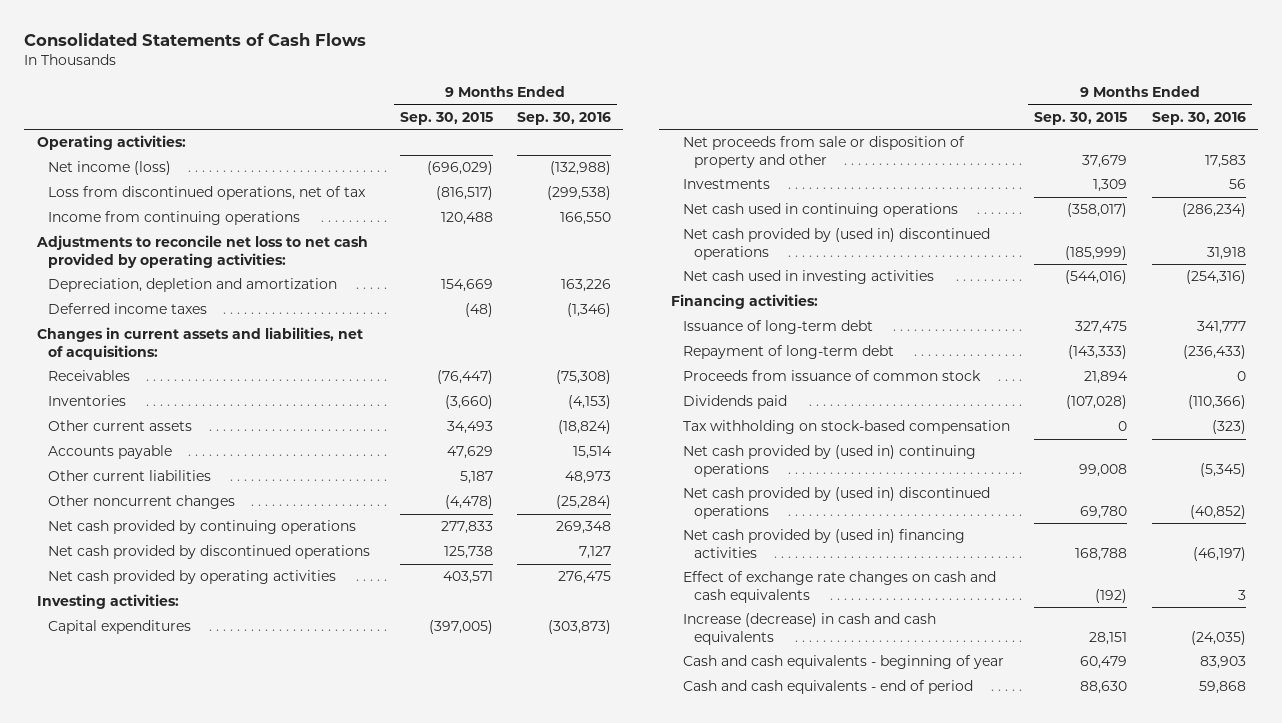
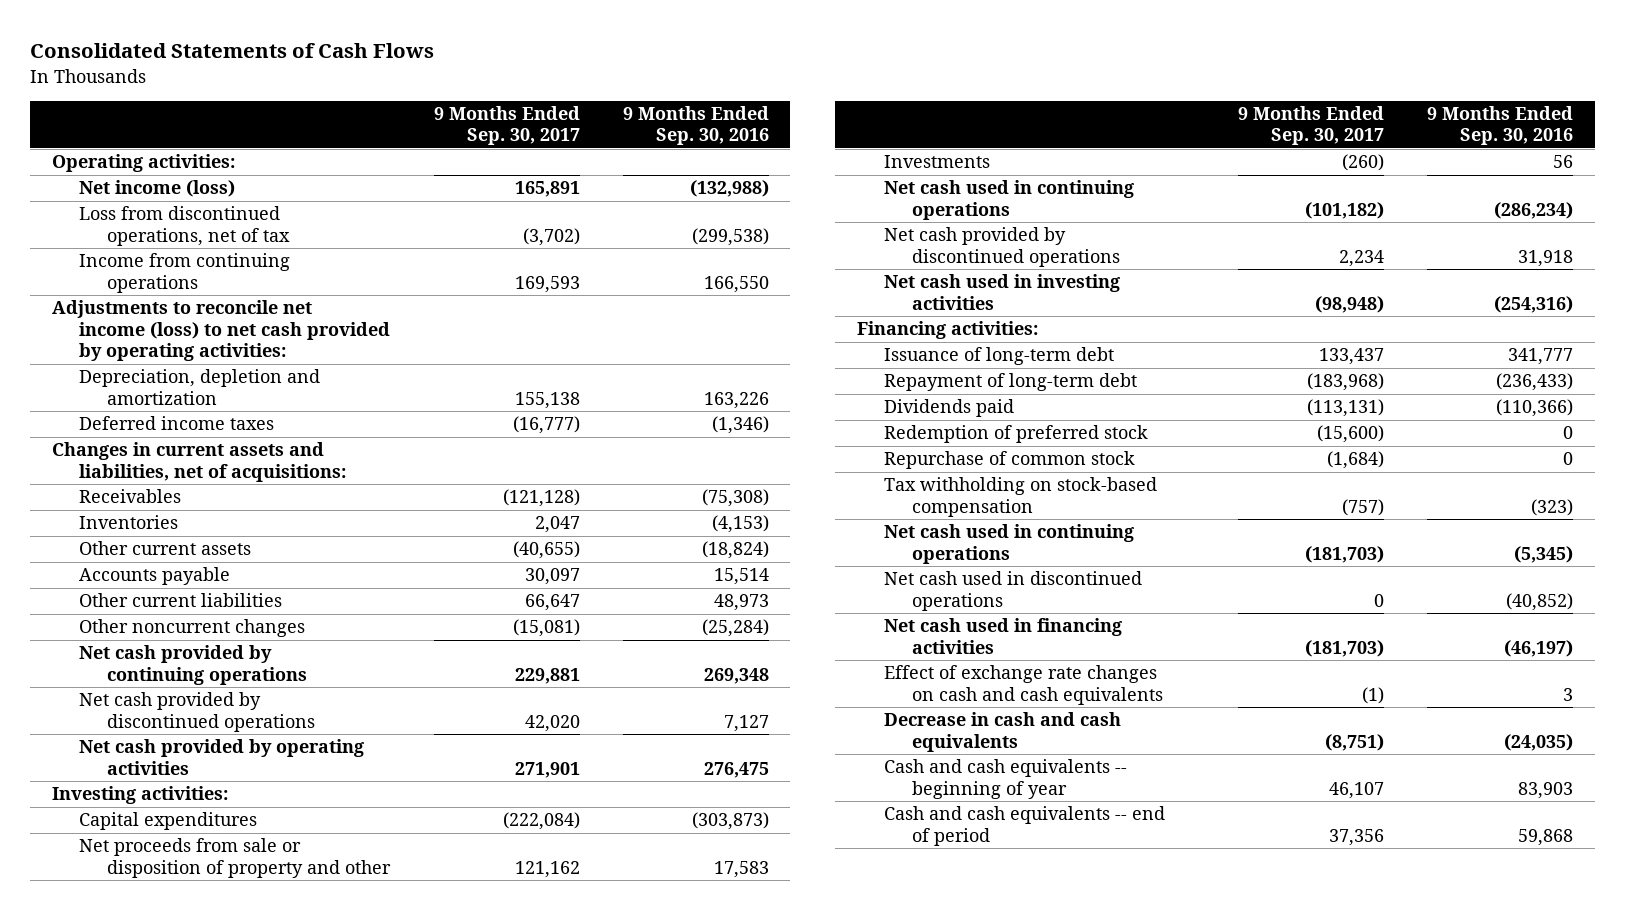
[399,111,493,125] Sep. 30, 2015 -> none
none -> [433,105,580,146] 9 Months Ended Sep. 30, 2017
[35,235,368,268] Adjustments to reconcile net loss to net cash provided by operating activities: -> [51,300,391,362] Adjustments to reconcile net income (loss) to net cash provided by operating activities:
[682,228,990,260] Net cash provided by (used in) discontinued operations -> [884,227,1120,267] Net cash provided by discontinued operations
[682,370,981,382] Proceeds from issuance of common stock -> none
none -> [884,425,1149,444] Redemption of preferred stock
none -> [884,451,1136,470] Repurchase of common stock
[682,445,976,477] Net cash provided by (used in) continuing operations -> [884,524,1135,564] Net cash used in continuing operations
[682,487,990,519] Net cash provided by (used in) discontinued operations -> [884,571,1143,611] Net cash used in discontinued operations
[682,529,965,558] Net cash provided by (used in) financing activities -> [884,618,1123,654] Net cash used in financing activities
[682,613,936,645] Increase (decrease) in cash and cash equivalents -> [884,712,1122,752] Decrease in cash and cash equivalents
[682,655,1004,670] Cash and cash equivalents - beginning of year -> [884,759,1128,799] Cash and cash equivalents -- beginning of year
[682,680,973,695] Cash and cash equivalents - end of period -> [884,806,1166,846] Cash and cash equivalents -- end of period

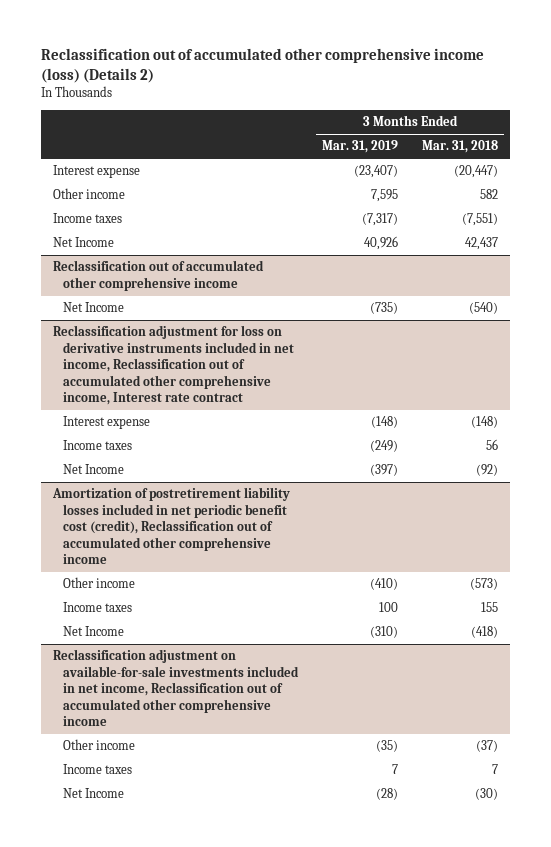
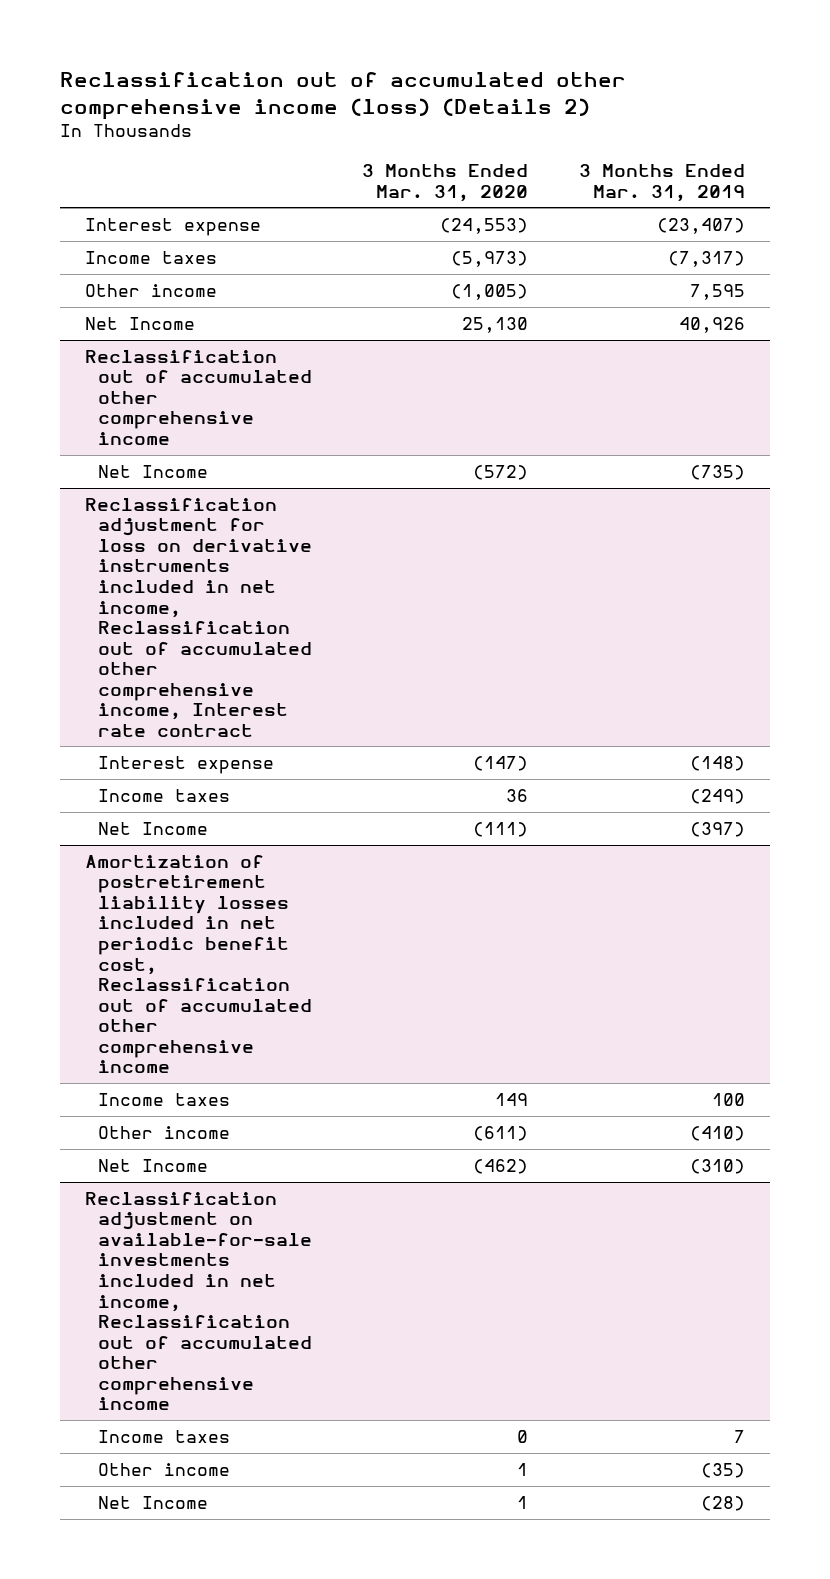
[422,140,499,154] Mar. 31, 2018 -> none
none -> [362,164,529,202] 3 Months Ended Mar. 31, 2020
[52,188,125,200] Other income -> [85,283,218,297] Other income
[62,577,135,589] Other income -> none
[51,487,290,565] Amortization of postretirement liability losses included in net periodic benefit cost (credit), Reclassification out of accumulated other comprehensive income -> [85,854,312,1074] Amortization of postretirement liability losses included in net periodic benefit cost, Reclassification out of accumulated other comprehensive income
none -> [97,1125,230,1139] Other income
[62,739,135,751] Other income -> [97,1462,230,1476] Other income

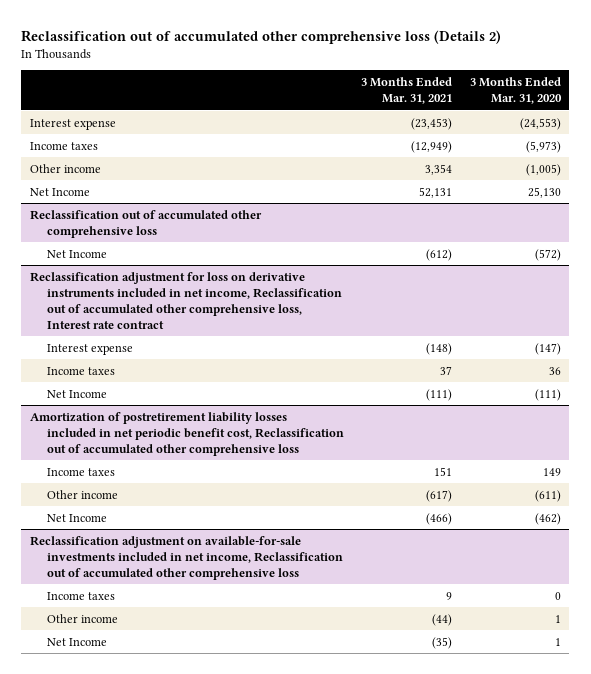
[59,71,626,120] Reclassification out of accumulated other comprehensive income (loss) (Details 2) -> [21,29,502,44] Reclassification out of accumulated other comprehensive loss (Details 2)
[578,164,745,202] 3 Months Ended Mar. 31, 2019 -> none
none -> [361,77,453,105] 3 Months Ended Mar. 31, 2021
[85,349,312,446] Reclassification out of accumulated other comprehensive income -> [29,209,262,238] Reclassification out of accumulated other comprehensive loss
[85,497,312,737] Reclassification adjustment for loss on derivative instruments included in net income, Reclassification out of accumulated other comprehensive income, Interest rate contract -> [29,271,342,329] Reclassification adjustment for loss on derivative instruments included in net income, Reclassification out of accumulated other comprehensive loss, Interest rate contract
[85,854,312,1074] Amortization of postretirement liability losses included in net periodic benefit cost, Reclassification out of accumulated other comprehensive income -> [29,411,344,456] Amortization of postretirement liability losses included in net periodic benefit cost, Reclassification out of accumulated other comprehensive loss
[85,1191,312,1411] Reclassification adjustment on available-for-sale investments included in net income, Reclassification out of accumulated other comprehensive income -> [29,535,343,580] Reclassification adjustment on available-for-sale investments included in net income, Reclassification out of accumulated other comprehensive loss

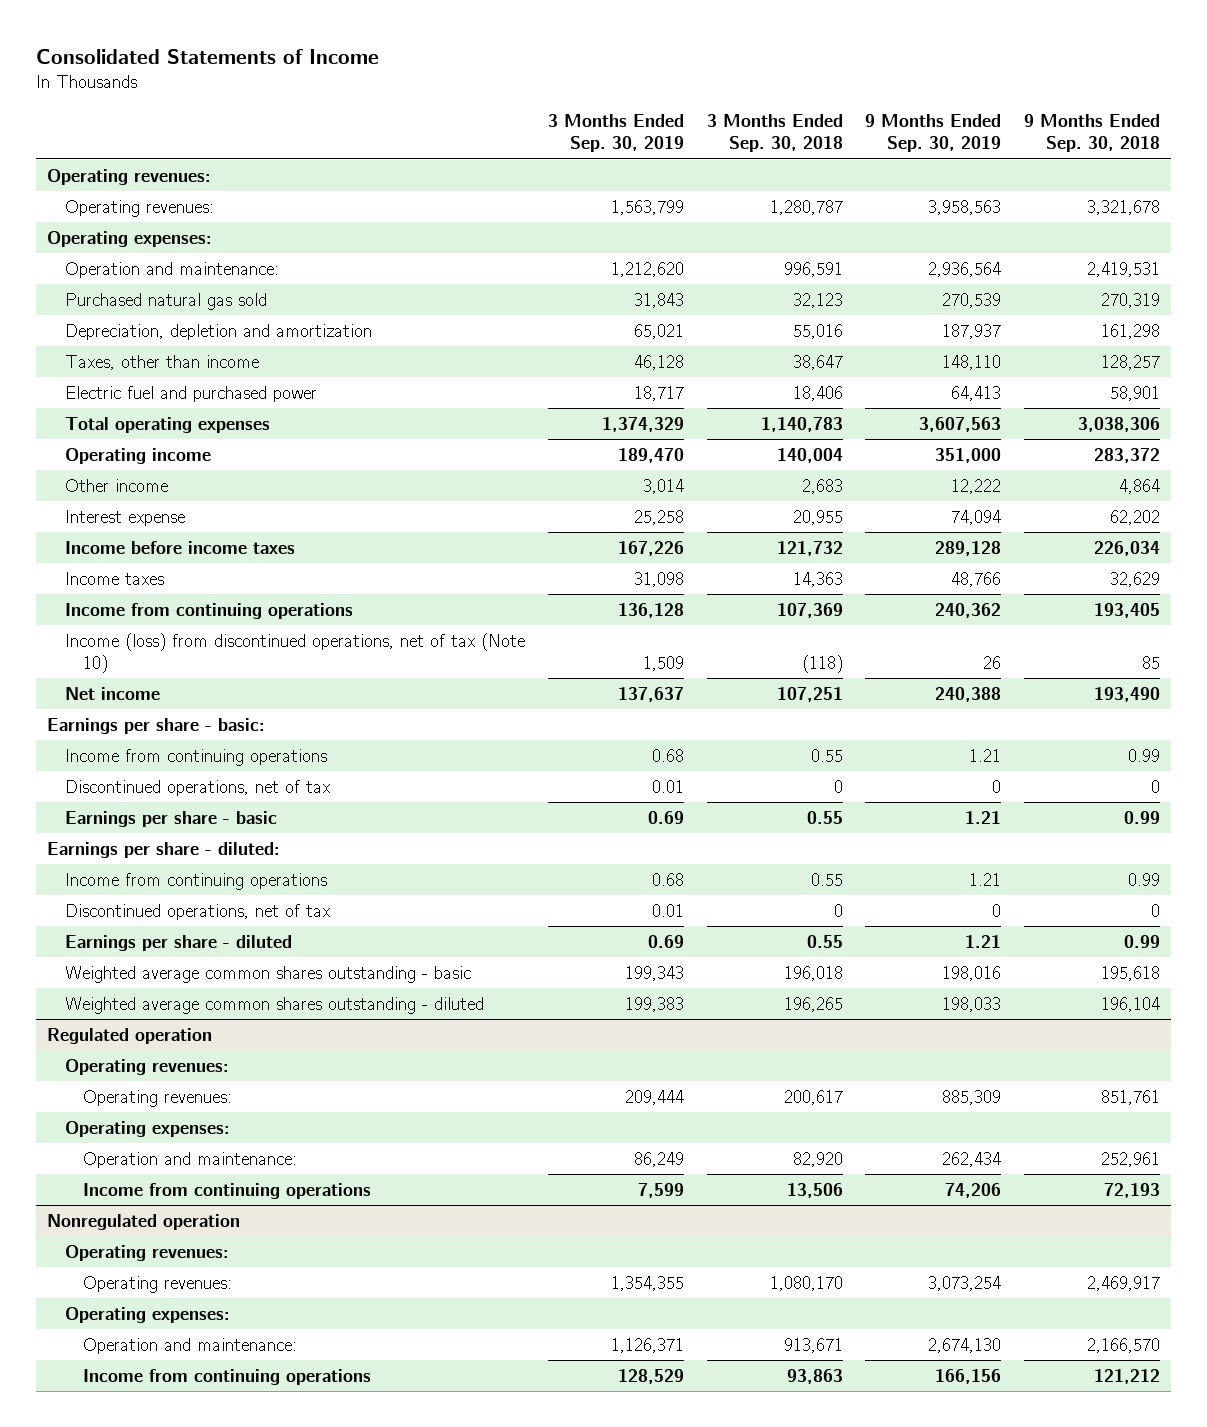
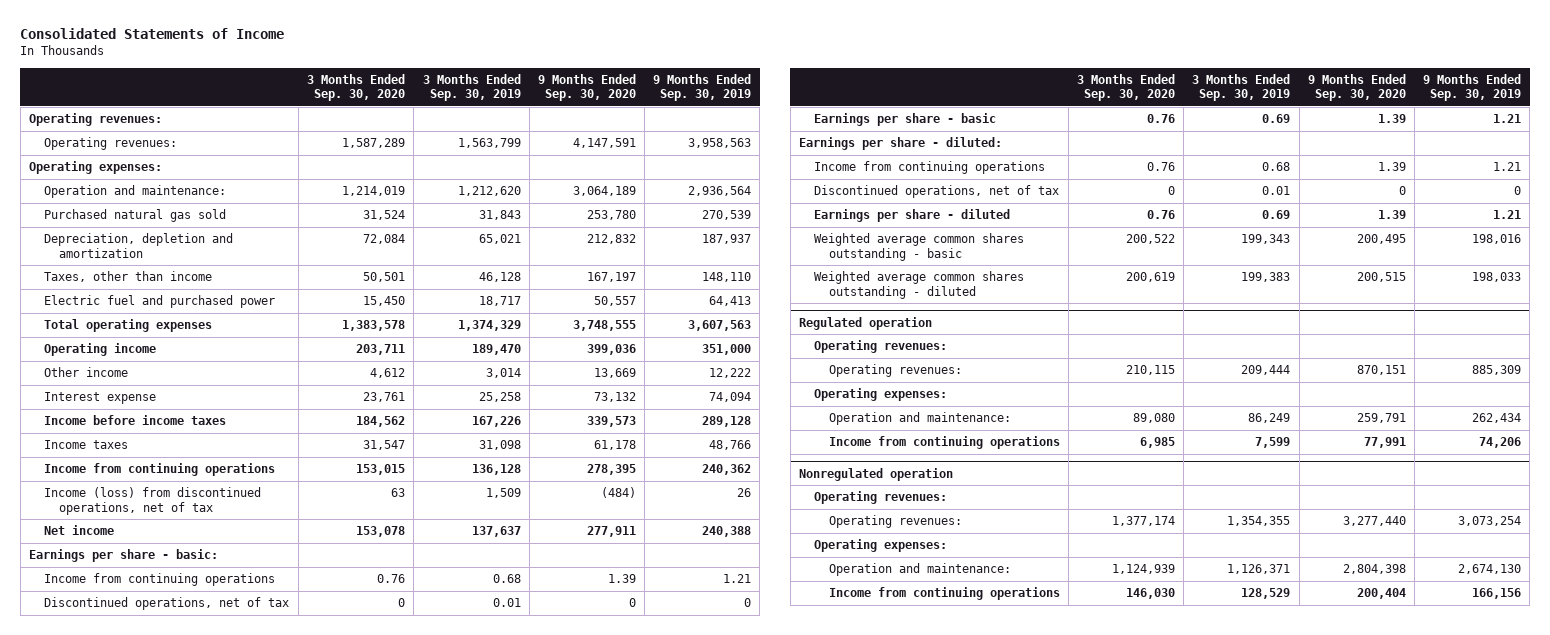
[706,113,843,153] 3 Months Ended Sep. 30, 2018 -> none
[1023,113,1160,153] 9 Months Ended Sep. 30, 2018 -> none
none -> [307,73,406,102] 3 Months Ended Sep. 30, 2020
none -> [537,73,636,102] 9 Months Ended Sep. 30, 2020
[65,632,526,673] Income (loss) from discontinued operations, net of tax (Note 10) -> [43,487,261,515] Income (loss) from discontinued operations, net of tax

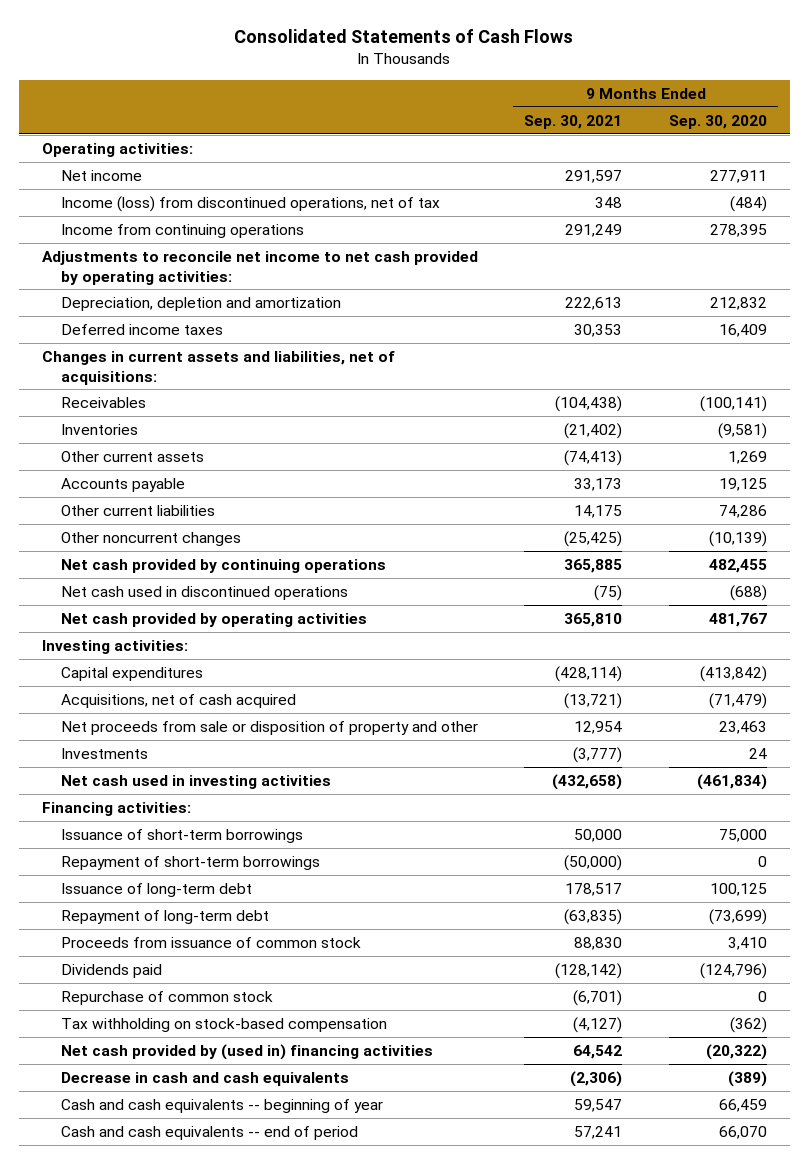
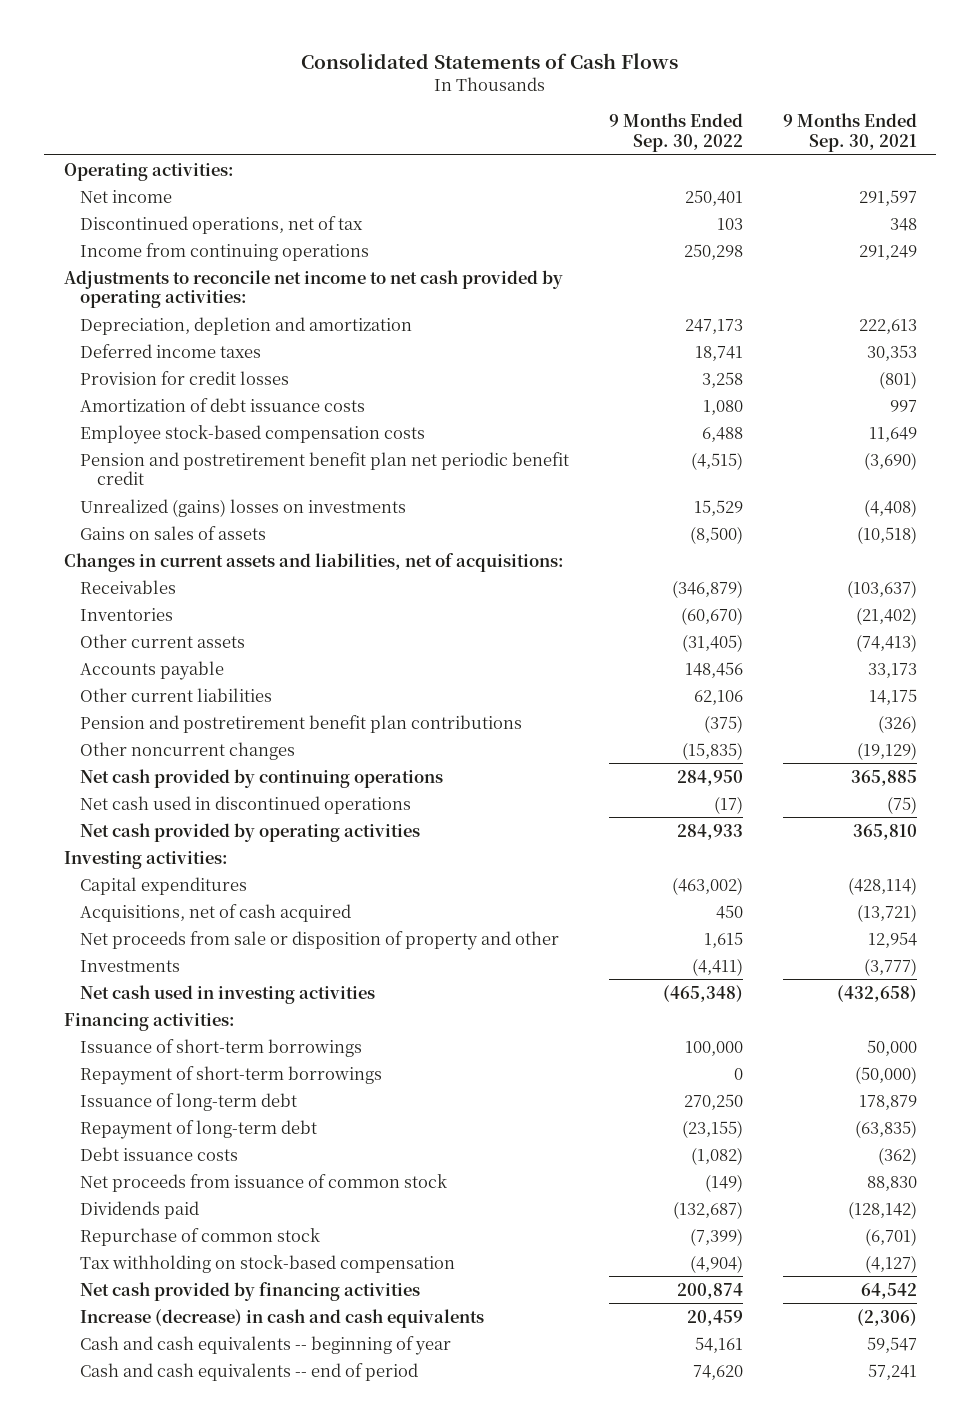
[668,114,767,129] Sep. 30, 2020 -> none
none -> [608,113,743,152] 9 Months Ended Sep. 30, 2022
[61,196,441,213] Income (loss) from discontinued operations, net of tax -> [80,215,364,234] Discontinued operations, net of tax
none -> [80,370,290,385] Provision for credit losses
none -> [80,397,366,412] Amortization of debt issuance costs
none -> [80,424,426,444] Employee stock-based compensation costs
none -> [80,451,570,486] Pension and postretirement benefit plan net periodic benefit credit
none -> [80,498,407,517] Unrealized (gains) losses on investments
none -> [80,525,267,540] Gains on sales of assets
[555,396,623,413] (104,438) -> [846,579,917,598] (103,637)
none -> [80,714,523,733] Pension and postretirement benefit plan contributions
[564,531,623,548] (25,425) -> [856,741,917,760] (19,129)
[565,883,623,897] 178,517 -> [858,1094,917,1110] 178,879
none -> [80,1146,239,1161] Debt issuance costs
[61,937,362,949] Proceeds from issuance of common stock -> [80,1173,448,1192] Net proceeds from issuance of common stock
[61,1044,434,1061] Net cash provided by (used in) financing activities -> [80,1281,421,1301] Net cash provided by financing activities
[61,1072,350,1087] Decrease in cash and cash equivalents -> [80,1308,485,1328] Increase (decrease) in cash and cash equivalents

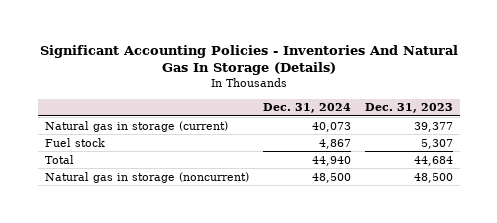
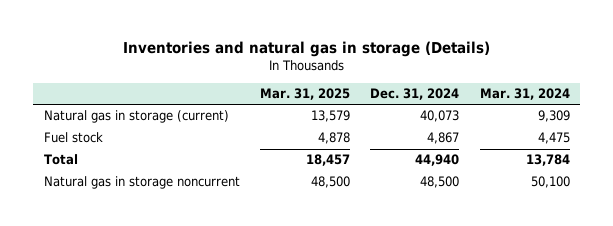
[39,45,458,76] Significant Accounting Policies - Inventories And Natural Gas In Storage (Details) -> [122,40,490,57] Inventories and natural gas in storage (Details)
[364,103,453,114] Dec. 31, 2023 -> none
none -> [259,88,350,101] Mar. 31, 2025
none -> [479,88,570,101] Mar. 31, 2024
[44,171,249,183] Natural gas in storage (noncurrent) -> [43,176,240,190] Natural gas in storage noncurrent

